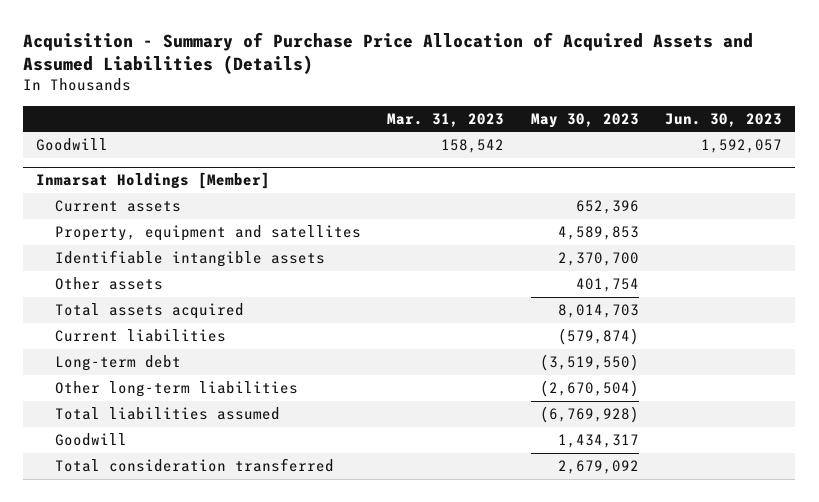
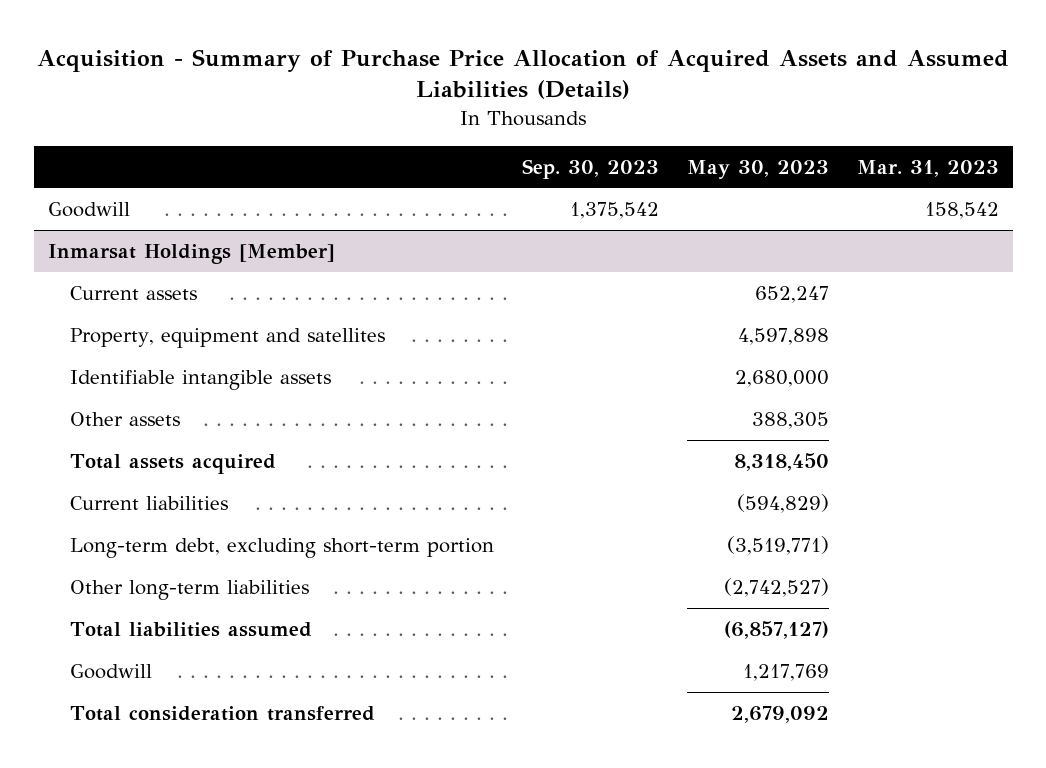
[665,112,783,127] Jun. 30, 2023 -> none
none -> [521,158,659,179] Sep. 30, 2023
[575,200,639,215] 652,396 -> [754,285,829,303] 652,247
[557,226,639,241] 4,589,853 -> [737,327,829,345] 4,597,898
[557,252,639,267] 2,370,700 -> [734,369,829,387] 2,680,000
[575,278,639,293] 401,754 -> [751,411,829,429] 388,305
[557,304,639,319] 8,014,703 -> [733,452,829,471] 8,318,450
[557,328,639,346] (579,874) -> [736,493,829,513] (594,829)
[54,355,181,372] Long-term debt -> [69,537,494,558] Long-term debt, excluding short-term portion
[539,354,639,372] (3,519,550) -> [726,535,829,555] (3,519,771)
[539,380,639,398] (2,670,504) -> [723,577,829,597] (2,742,527)
[539,406,639,424] (6,769,928) -> [723,620,829,639] (6,857,127)
[557,434,639,449] 1,434,317 -> [742,663,829,681] 1,217,769

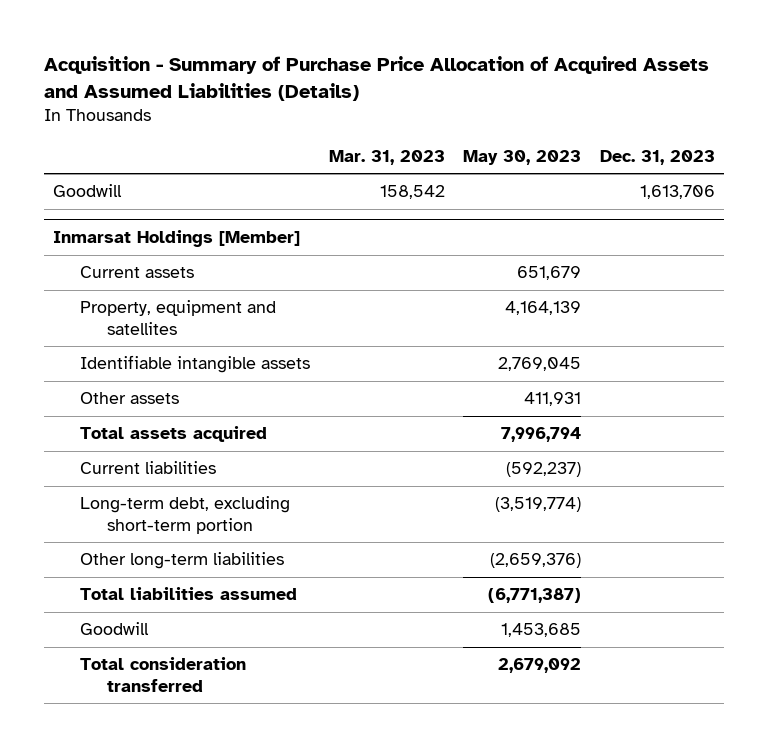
[521,158,659,179] Sep. 30, 2023 -> none
none -> [599,149,715,165] Dec. 31, 2023
[754,285,829,303] 652,247 -> [517,266,582,281] 651,679
[737,327,829,345] 4,597,898 -> [505,301,582,316] 4,164,139
[734,369,829,387] 2,680,000 -> [498,357,582,372] 2,769,045
[751,411,829,429] 388,305 -> [524,392,582,407] 411,931
[733,452,829,471] 8,318,450 -> [501,427,582,443] 7,996,794
[736,493,829,513] (594,829) -> [506,462,582,478] (592,237)
[726,535,829,555] (3,519,771) -> [495,497,582,513] (3,519,774)
[723,577,829,597] (2,742,527) -> [490,553,582,569] (2,659,376)
[723,620,829,639] (6,857,127) -> [488,588,582,604] (6,771,387)
[742,663,829,681] 1,217,769 -> [501,623,582,638] 1,453,685

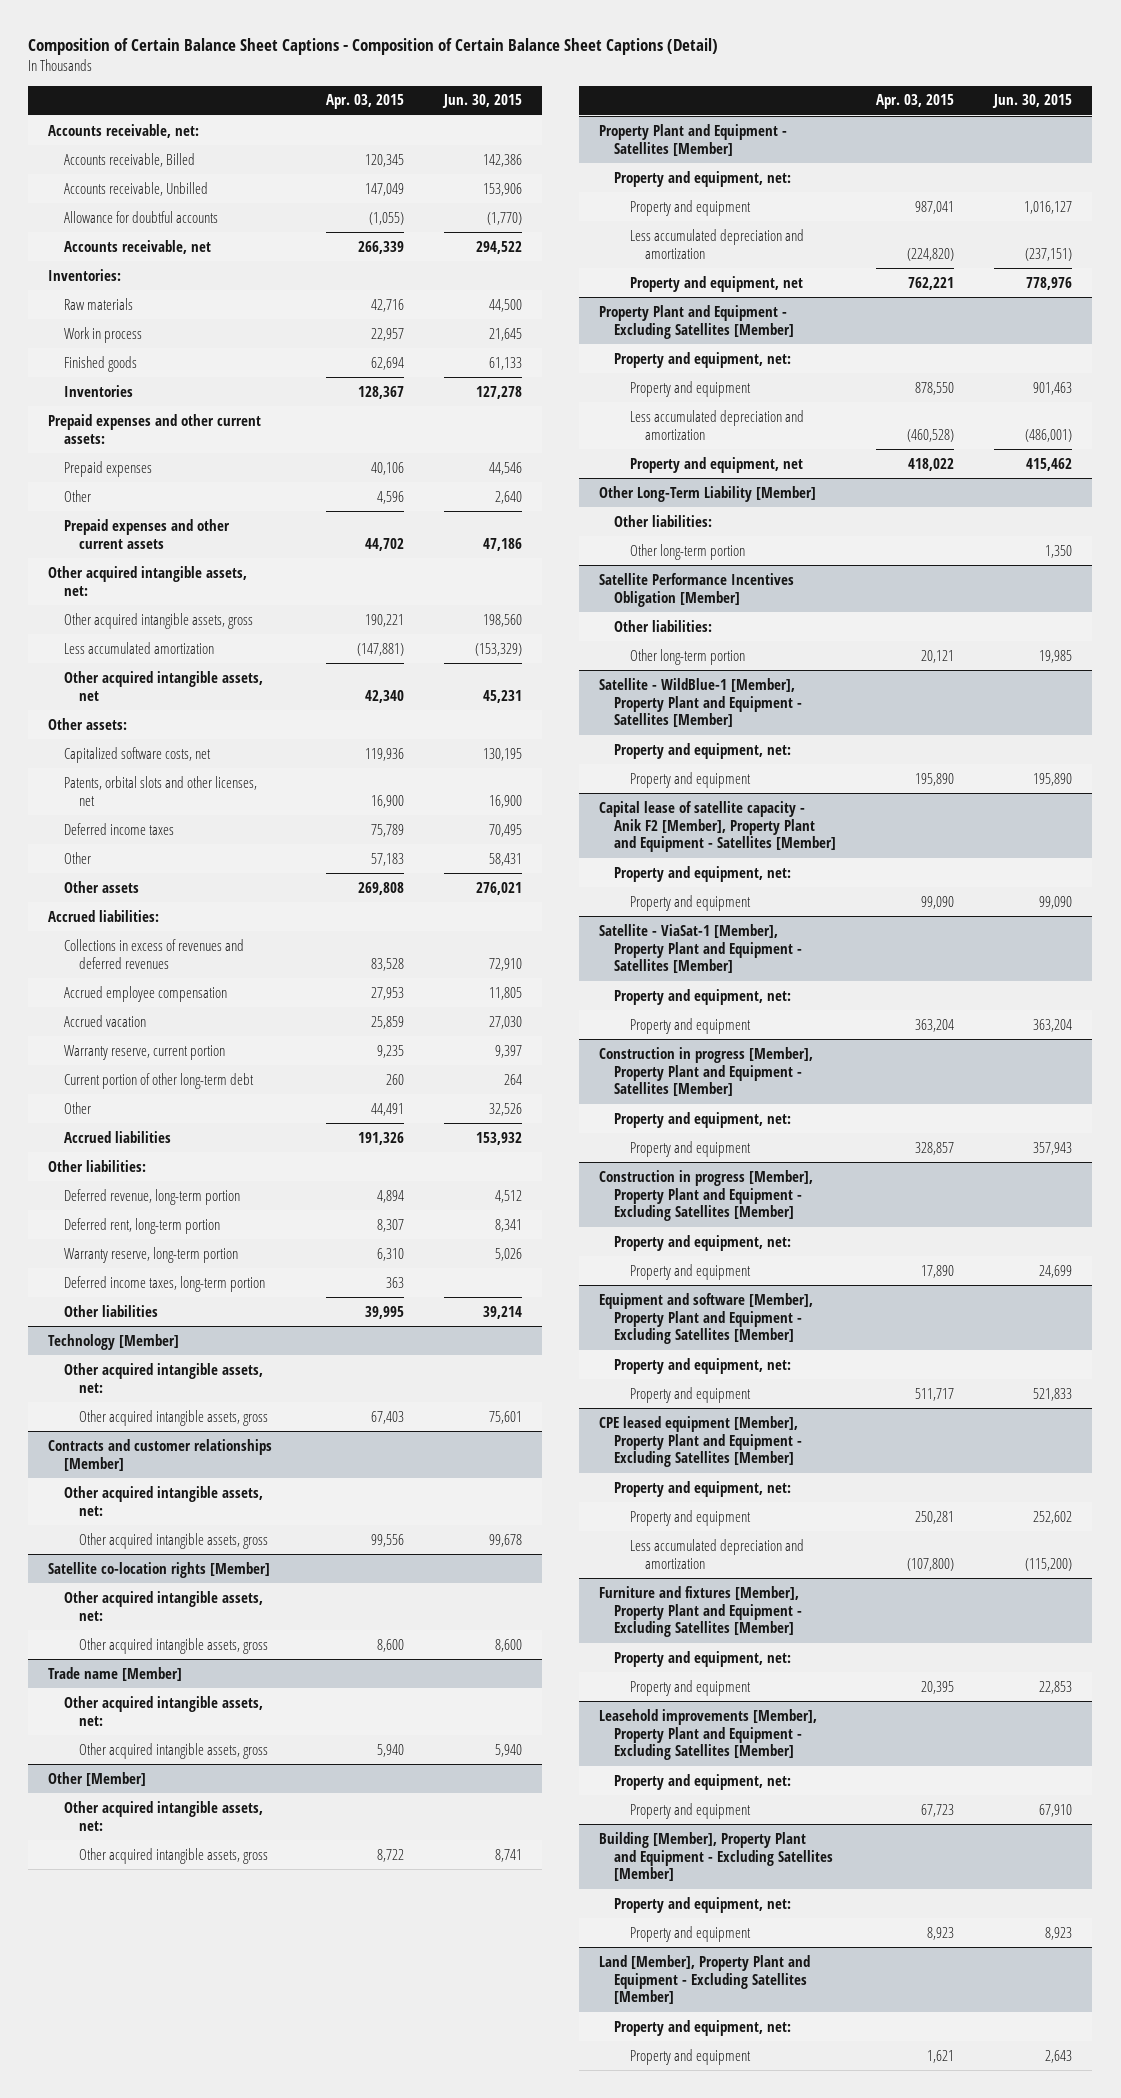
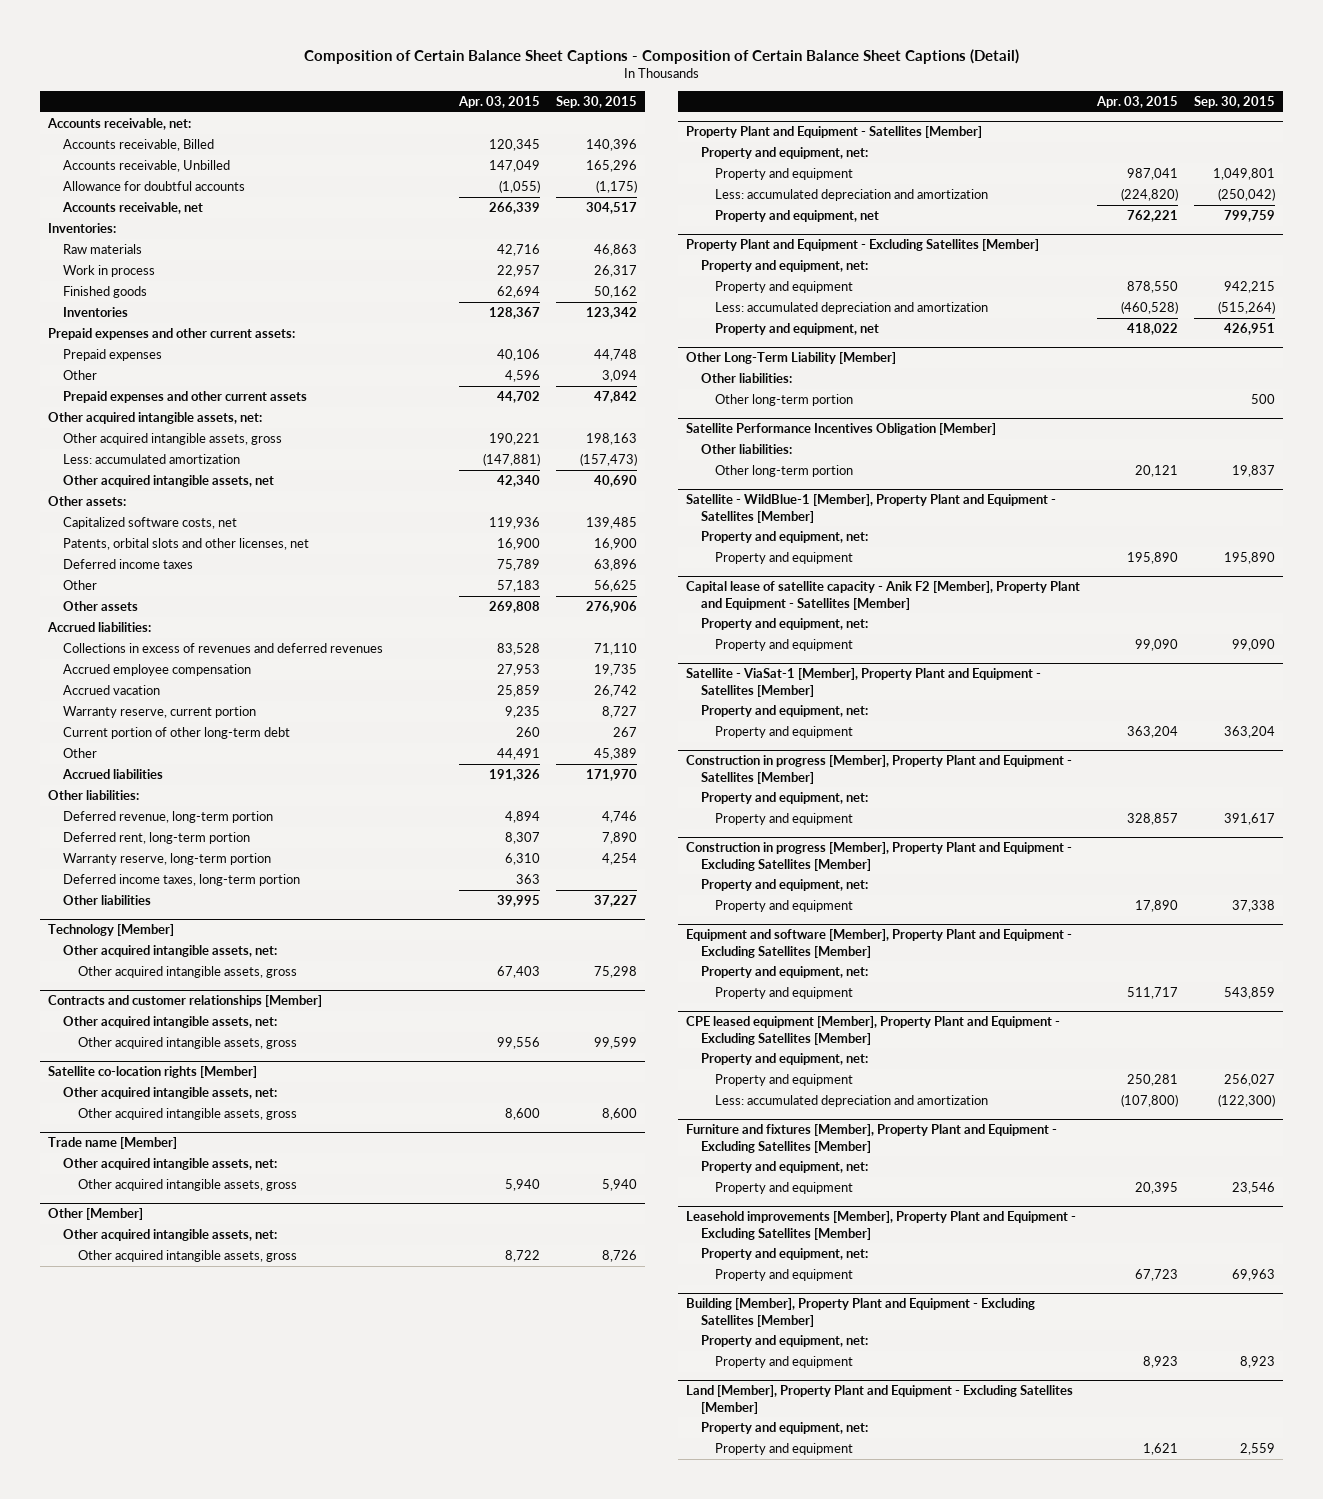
[442,94,523,109] Jun. 30, 2015 -> none
none -> [556,96,638,109] Sep. 30, 2015
[63,641,214,654] Less accumulated amortization -> [63,453,241,464] Less: accumulated amortization
[629,228,804,259] Less accumulated depreciation and amortization -> [715,188,989,201] Less: accumulated depreciation and amortization
[629,409,804,440] Less accumulated depreciation and amortization -> [715,301,989,314] Less: accumulated depreciation and amortization
[629,1538,804,1569] Less accumulated depreciation and amortization -> [715,1094,989,1107] Less: accumulated depreciation and amortization

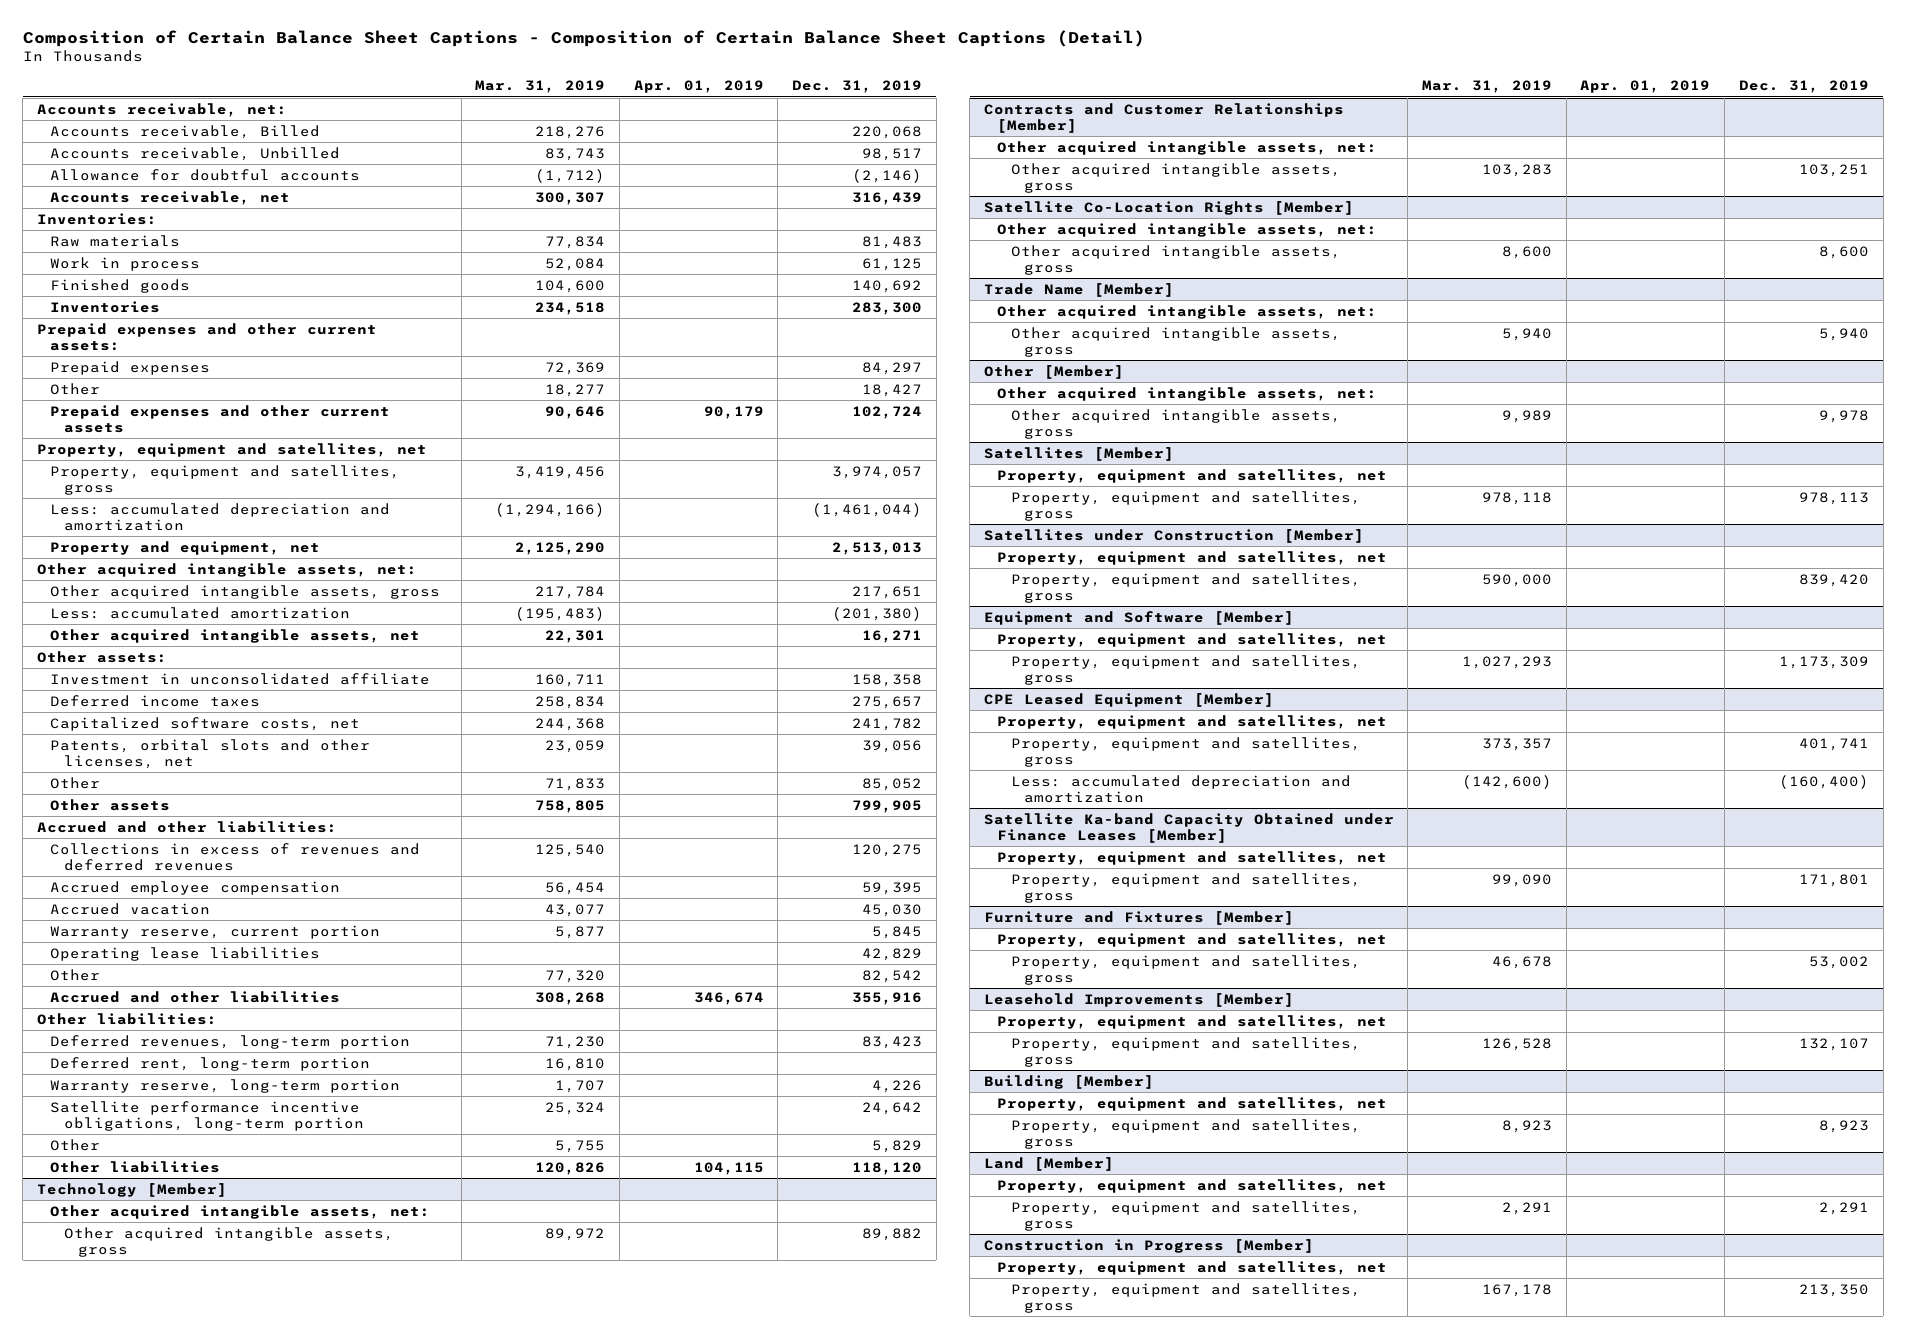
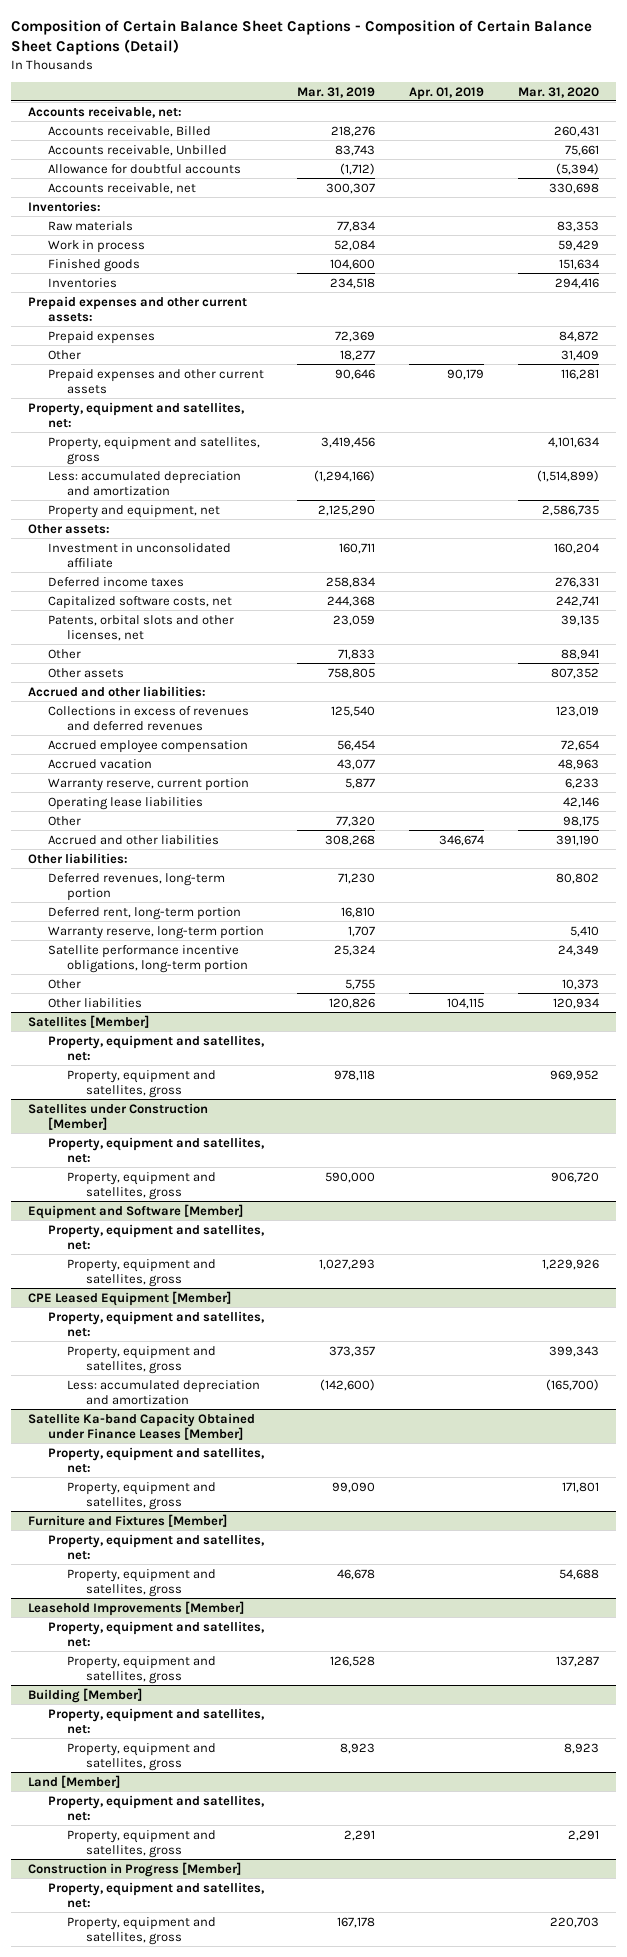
[791,80,922,94] Dec. 31, 2019 -> none
none -> [518,86,600,98] Mar. 31, 2020
[36,442,427,457] Property, equipment and satellites, net -> [28,401,245,429] Property, equipment and satellites, net:
[36,562,417,577] Other acquired intangible assets, net: -> none
[50,584,441,599] Other acquired intangible assets, gross -> none
[50,606,351,619] Less: accumulated amortization -> none
[50,628,421,643] Other acquired intangible assets, net -> none
[36,1182,227,1197] Technology [Member] -> none
[50,1204,431,1219] Other acquired intangible assets, net: -> none
[63,1226,394,1258] Other acquired intangible assets, gross -> none
[983,102,1344,134] Contracts and Customer Relationships [Member] -> none
[997,140,1378,155] Other acquired intangible assets, net: -> none
[1010,162,1341,194] Other acquired intangible assets, gross -> none
[983,200,1354,215] Satellite Co-Location Rights [Member] -> none
[997,222,1378,237] Other acquired intangible assets, net: -> none
[1010,244,1341,276] Other acquired intangible assets, gross -> none
[983,282,1174,297] Trade Name [Member] -> none
[997,304,1378,319] Other acquired intangible assets, net: -> none
[1010,326,1341,358] Other acquired intangible assets, gross -> none
[983,364,1124,379] Other [Member] -> none
[997,386,1378,401] Other acquired intangible assets, net: -> none
[1010,408,1341,440] Other acquired intangible assets, gross -> none
[997,468,1388,483] Property, equipment and satellites, net -> [47,1034,264,1062] Property, equipment and satellites, net:
[997,550,1388,565] Property, equipment and satellites, net -> [47,1136,264,1164] Property, equipment and satellites, net:
[997,632,1388,647] Property, equipment and satellites, net -> [47,1223,264,1251] Property, equipment and satellites, net:
[997,714,1388,729] Property, equipment and satellites, net -> [47,1310,264,1338] Property, equipment and satellites, net:
[997,850,1388,865] Property, equipment and satellites, net -> [47,1446,264,1474] Property, equipment and satellites, net:
[997,932,1388,947] Property, equipment and satellites, net -> [47,1533,264,1561] Property, equipment and satellites, net:
[997,1014,1388,1029] Property, equipment and satellites, net -> [47,1620,264,1648] Property, equipment and satellites, net:
[997,1096,1388,1111] Property, equipment and satellites, net -> [47,1707,264,1735] Property, equipment and satellites, net:
[997,1178,1388,1193] Property, equipment and satellites, net -> [47,1794,264,1822] Property, equipment and satellites, net:
[997,1260,1388,1275] Property, equipment and satellites, net -> [47,1881,264,1909] Property, equipment and satellites, net:

